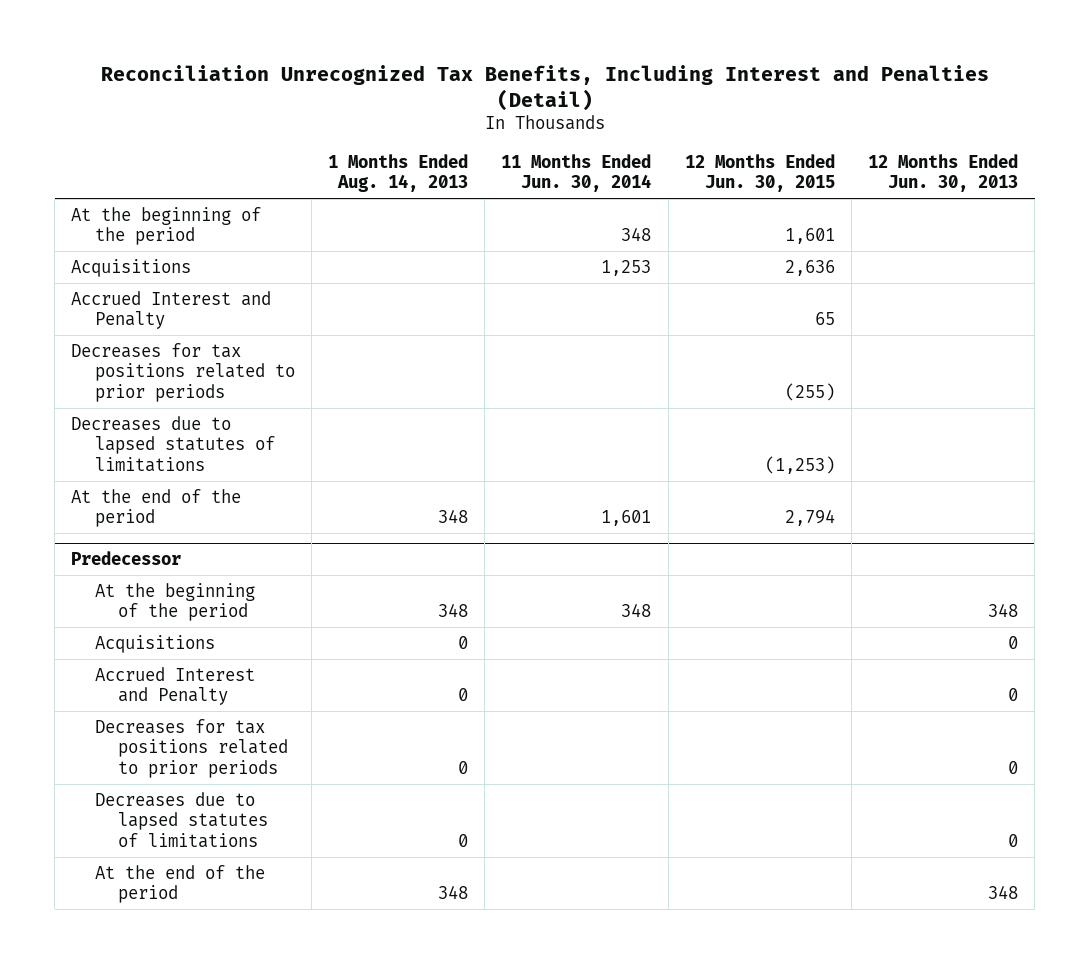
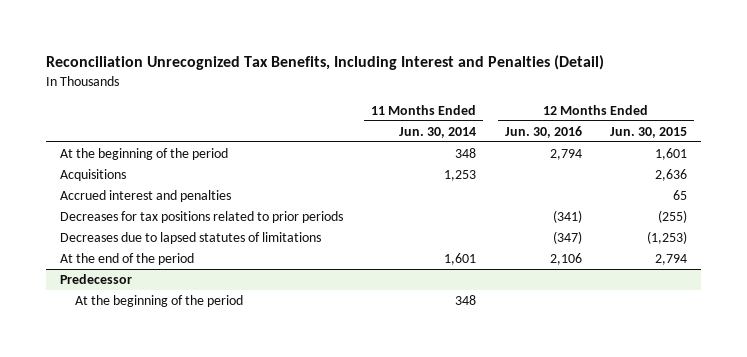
[328,153,469,193] 1 Months Ended Aug. 14, 2013 -> none
[868,153,1019,193] 12 Months Ended Jun. 30, 2013 -> none
none -> [504,125,582,138] Jun. 30, 2016
[71,290,272,330] Accrued Interest and Penalty -> [59,190,231,203] Accrued interest and penalties
[94,634,215,653] Acquisitions -> none
[94,666,255,706] Accrued Interest and Penalty -> none
[94,718,289,778] Decreases for tax positions related to prior periods -> none
[94,791,269,848] Decreases due to lapsed statutes of limitations -> none
[94,864,265,904] At the end of the period -> none

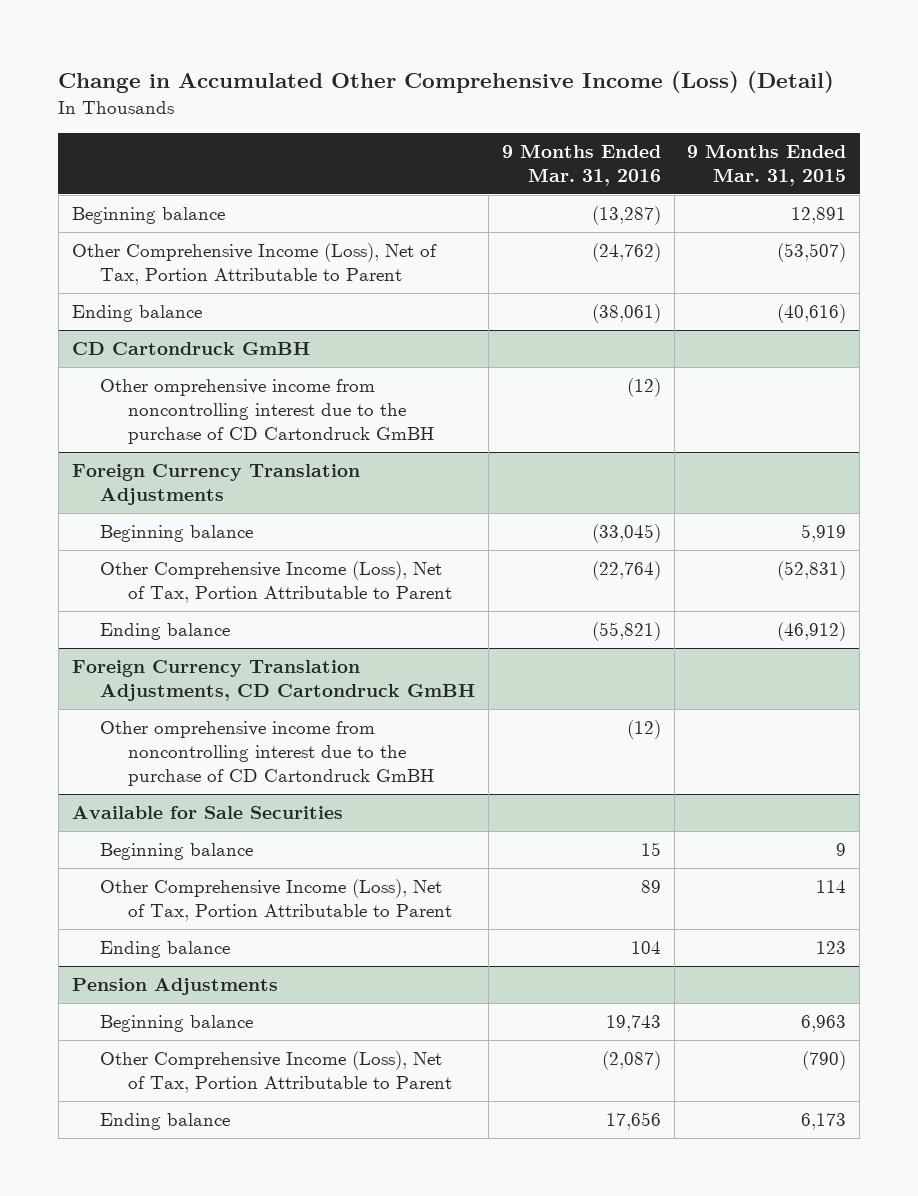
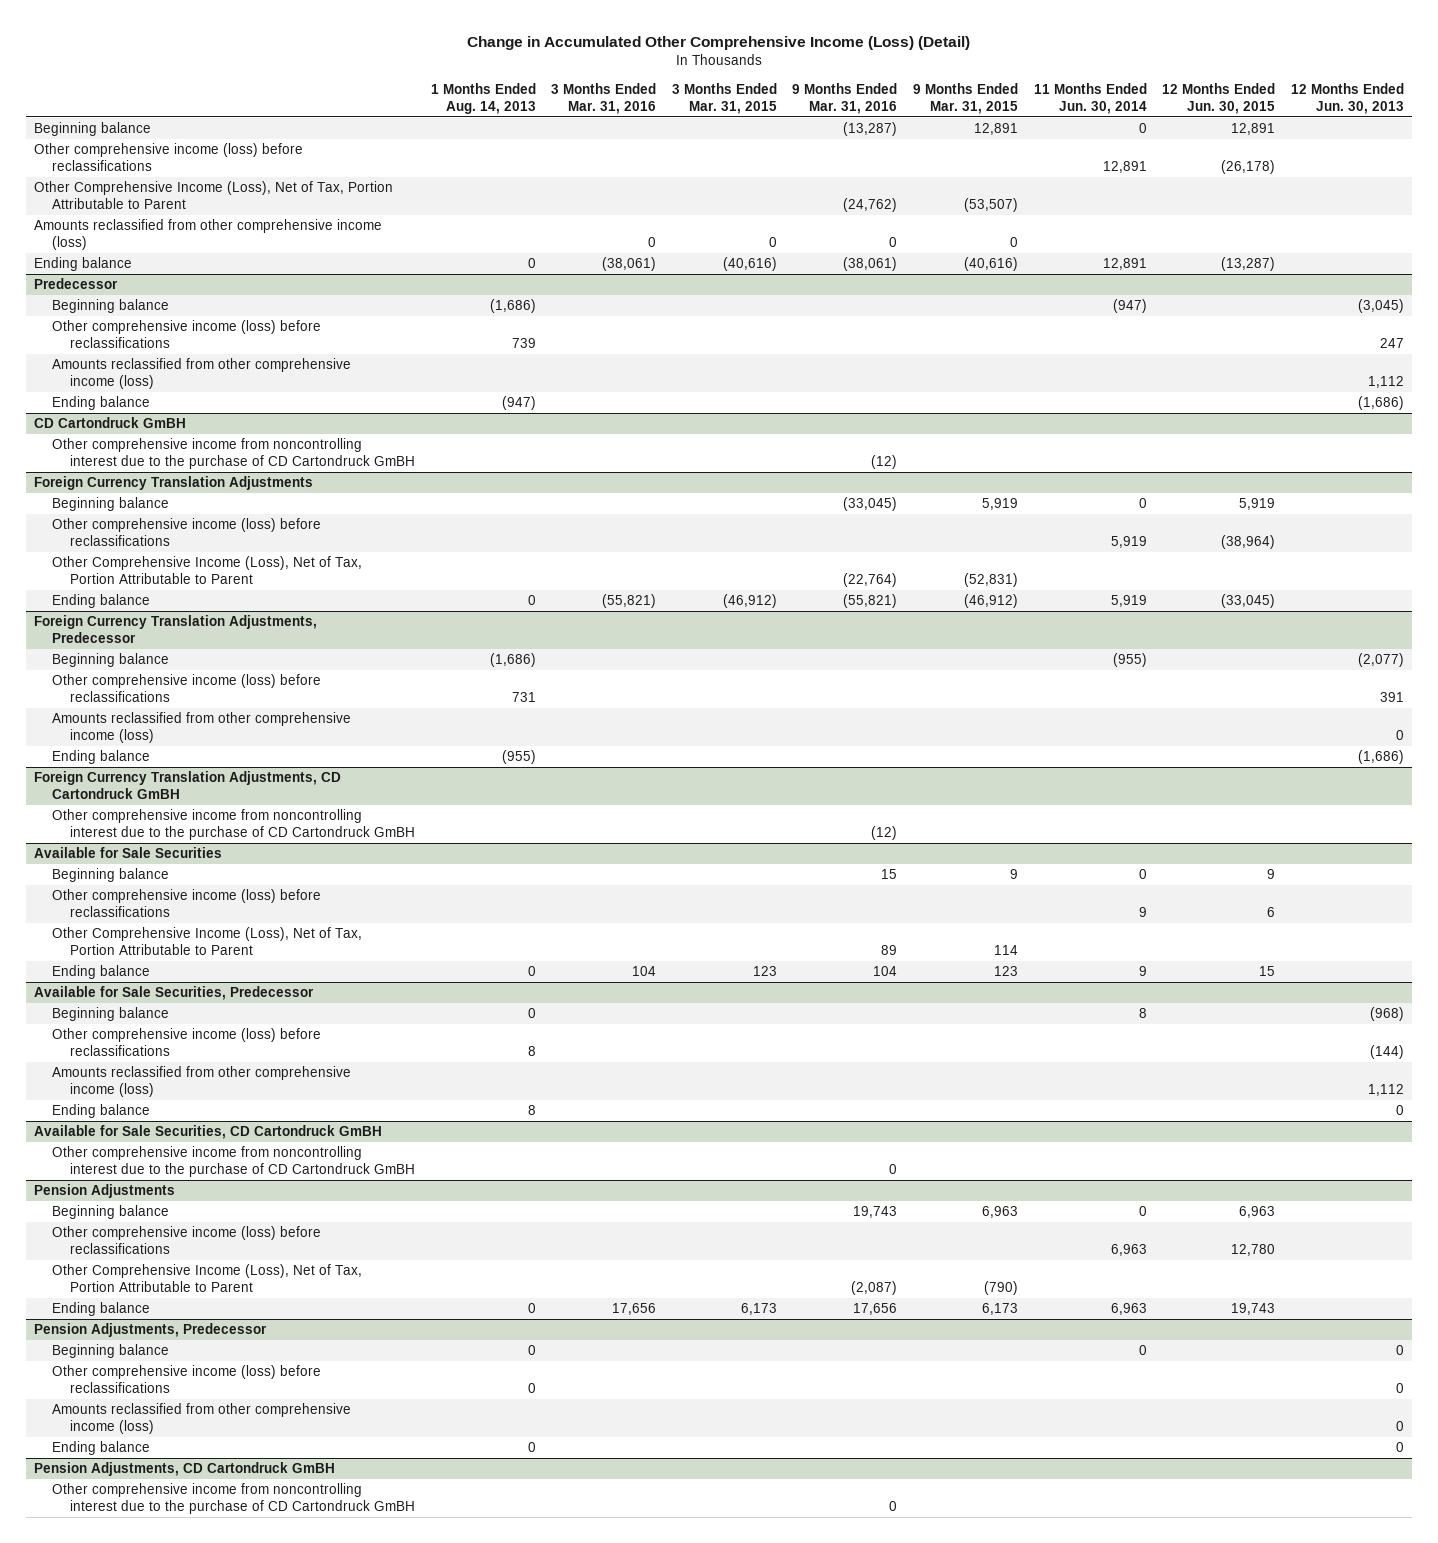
none -> [430,82,536,115] 1 Months Ended Aug. 14, 2013
none -> [551,82,657,115] 3 Months Ended Mar. 31, 2016
none -> [671,82,777,115] 3 Months Ended Mar. 31, 2015
none -> [1033,82,1147,115] 11 Months Ended Jun. 30, 2014
none -> [1162,82,1276,115] 12 Months Ended Jun. 30, 2015
none -> [1290,82,1404,115] 12 Months Ended Jun. 30, 2013
none -> [33,142,303,172] Other comprehensive income (loss) before reclassifications
none -> [33,218,382,251] Amounts reclassified from other comprehensive income (loss)
none -> [33,277,118,289] Predecessor
none -> [52,298,170,313] Beginning balance
none -> [52,319,322,349] Other comprehensive income (loss) before reclassifications
none -> [52,357,352,390] Amounts reclassified from other comprehensive income (loss)
none -> [52,395,151,410] Ending balance
[99,378,434,444] Other omprehensive income from noncontrolling interest due to the purchase of CD Cartondruck GmBH -> [52,437,416,470] Other comprehensive income from noncontrolling interest due to the purchase of CD Cartondruck GmBH
none -> [52,517,322,547] Other comprehensive income (loss) before reclassifications
none -> [33,614,317,644] Foreign Currency Translation Adjustments, Predecessor
none -> [52,652,170,667] Beginning balance
none -> [52,673,322,703] Other comprehensive income (loss) before reclassifications
none -> [52,711,352,744] Amounts reclassified from other comprehensive income (loss)
none -> [52,749,151,764] Ending balance
[99,720,434,786] Other omprehensive income from noncontrolling interest due to the purchase of CD Cartondruck GmBH -> [52,808,416,841] Other comprehensive income from noncontrolling interest due to the purchase of CD Cartondruck GmBH
none -> [52,888,322,918] Other comprehensive income (loss) before reclassifications
none -> [33,985,314,1000] Available for Sale Securities, Predecessor
none -> [52,1006,170,1021] Beginning balance
none -> [52,1027,322,1057] Other comprehensive income (loss) before reclassifications
none -> [52,1065,352,1098] Amounts reclassified from other comprehensive income (loss)
none -> [52,1103,151,1118] Ending balance
none -> [33,1124,382,1139] Available for Sale Securities, CD Cartondruck GmBH
none -> [52,1145,416,1178] Other comprehensive income from noncontrolling interest due to the purchase of CD Cartondruck GmBH
none -> [52,1225,322,1255] Other comprehensive income (loss) before reclassifications
none -> [33,1322,267,1337] Pension Adjustments, Predecessor
none -> [52,1343,170,1358] Beginning balance
none -> [52,1364,322,1394] Other comprehensive income (loss) before reclassifications
none -> [52,1402,352,1435] Amounts reclassified from other comprehensive income (loss)
none -> [52,1440,151,1455] Ending balance
none -> [33,1461,335,1476] Pension Adjustments, CD Cartondruck GmBH
none -> [52,1482,416,1515] Other comprehensive income from noncontrolling interest due to the purchase of CD Cartondruck GmBH

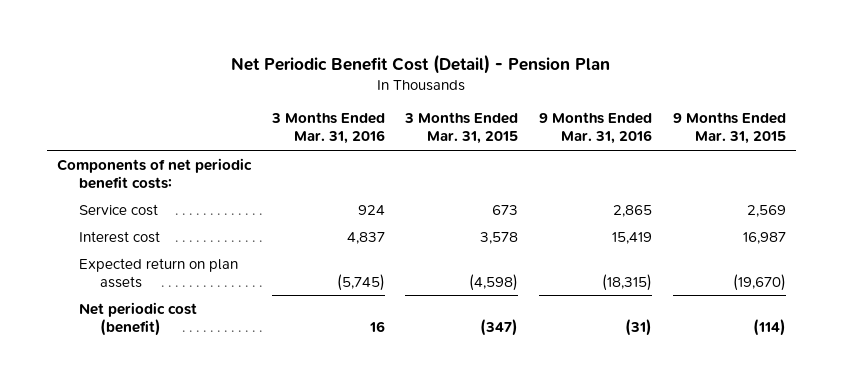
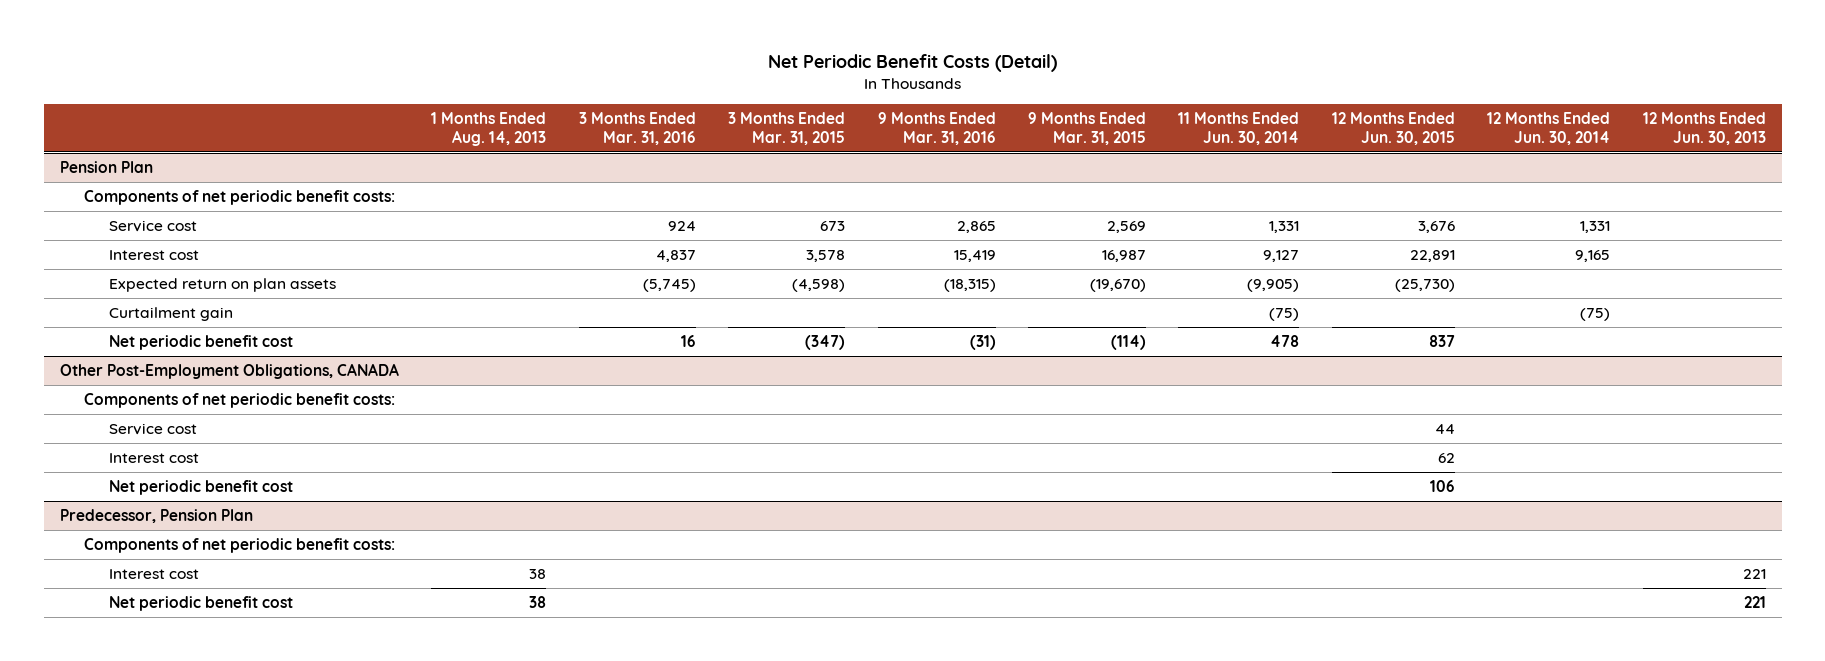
[231,53,611,74] Net Periodic Benefit Cost (Detail) - Pension Plan -> [767,53,1057,72] Net Periodic Benefit Costs (Detail)
none -> [431,112,547,146] 1 Months Ended Aug. 14, 2013
none -> [1178,112,1300,145] 11 Months Ended Jun. 30, 2014
none -> [1331,112,1455,145] 12 Months Ended Jun. 30, 2015
none -> [1487,112,1611,145] 12 Months Ended Jun. 30, 2014
none -> [1642,112,1766,145] 12 Months Ended Jun. 30, 2013
none -> [59,161,153,174] Pension Plan
none -> [108,307,233,322] Curtailment gain
[78,301,197,336] Net periodic cost (benefit) -> [108,335,293,351] Net periodic benefit cost
none -> [59,363,399,380] Other Post-Employment Obligations, CANADA
none -> [84,393,396,409] Components of net periodic benefit costs:
none -> [108,423,197,436] Service cost
none -> [108,453,199,464] Interest cost
none -> [108,480,293,496] Net periodic benefit cost
none -> [59,509,253,524] Predecessor, Pension Plan
none -> [84,538,396,554] Components of net periodic benefit costs:
none -> [108,569,199,580] Interest cost
none -> [108,596,293,612] Net periodic benefit cost

